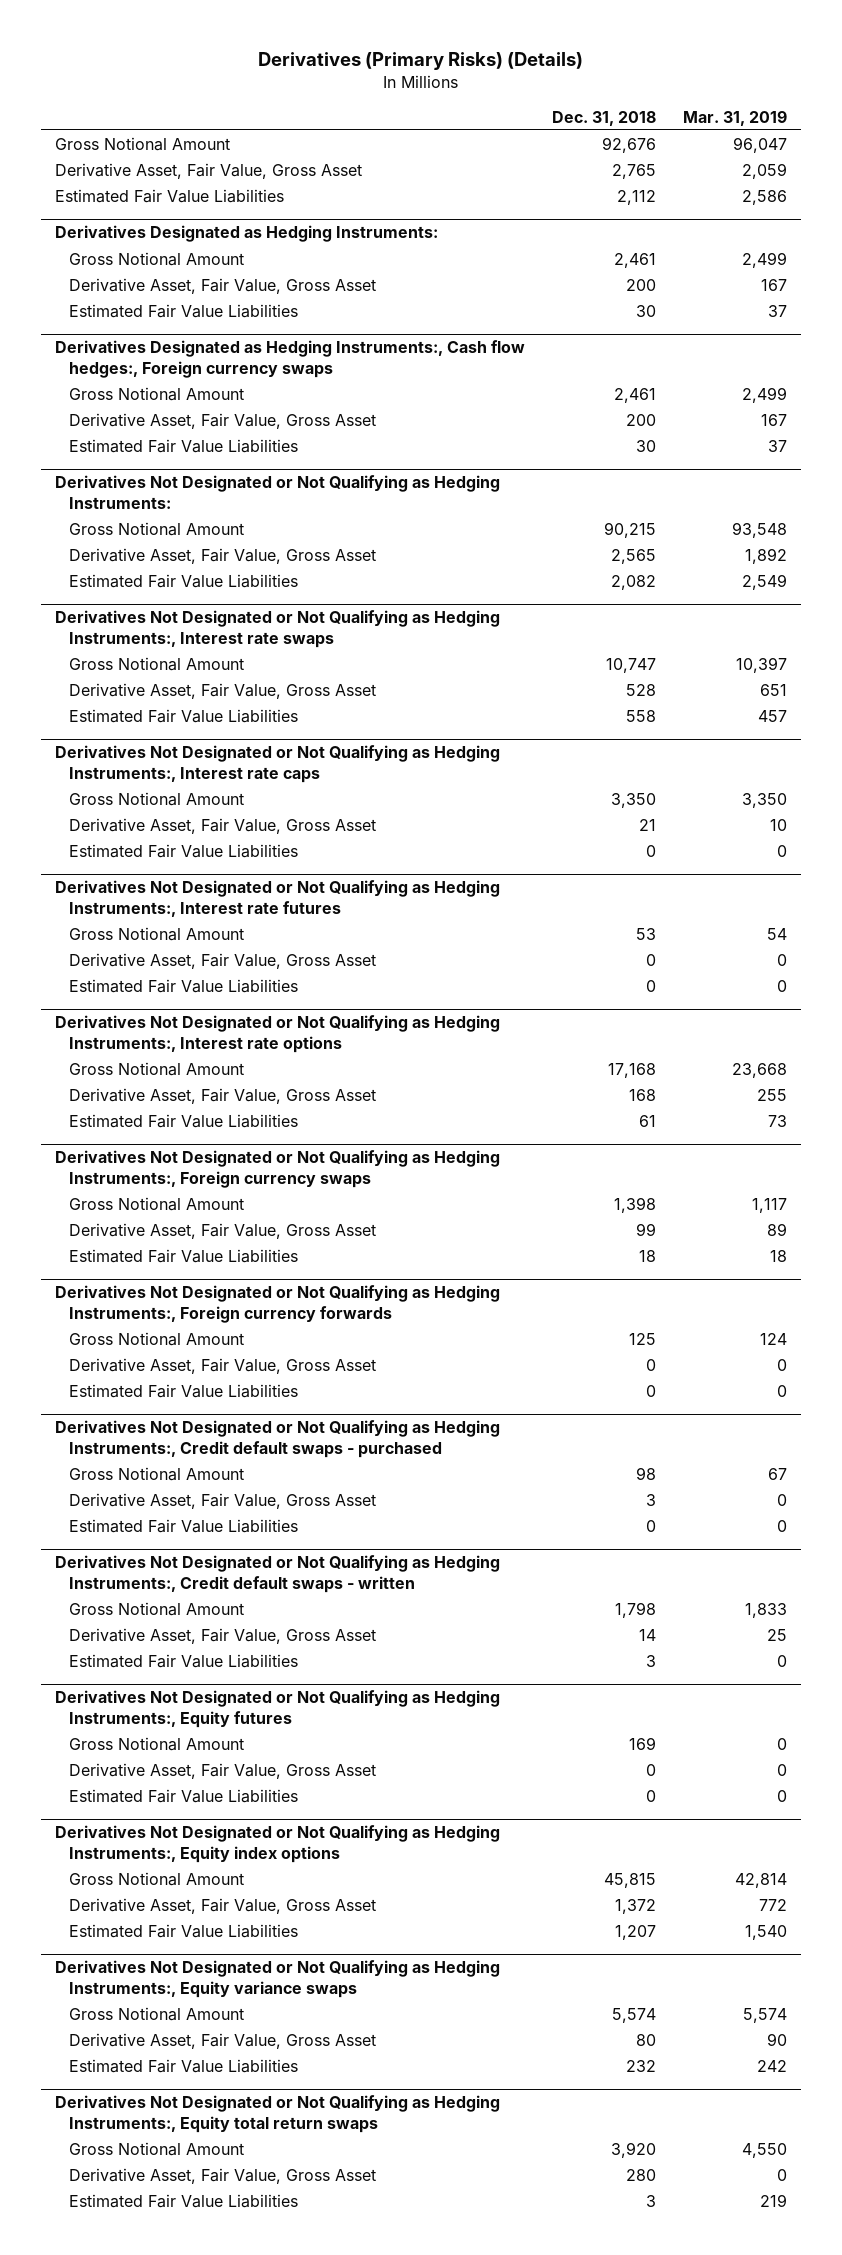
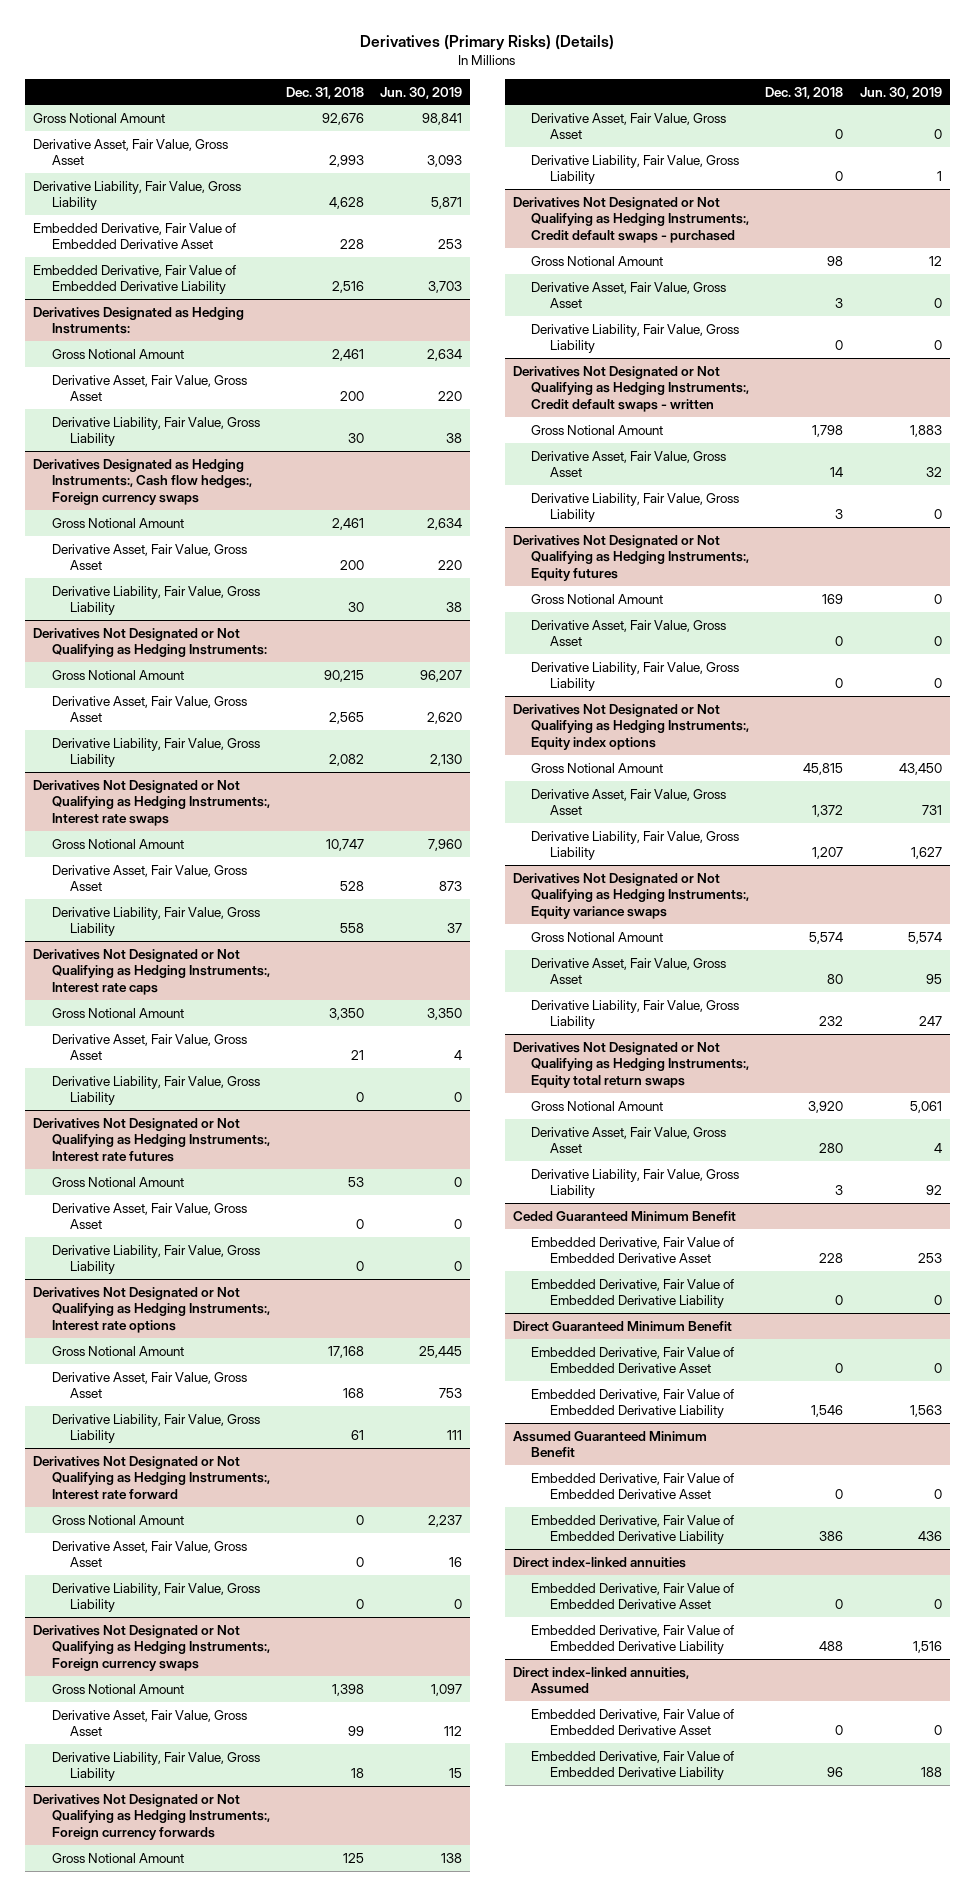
[683,109,788,126] Mar. 31, 2019 -> none
none -> [380,86,463,99] Jun. 30, 2019
[612,163,657,179] 2,765 -> [329,155,365,168] 2,993
[54,188,284,203] Estimated Fair Value Liabilities -> [33,180,242,211] Derivative Liability, Fair Value, Gross Liability
[617,189,657,205] 2,112 -> [329,197,365,210] 4,628
none -> [33,222,237,250] Embedded Derivative, Fair Value of Embedded Derivative Asset
none -> [33,264,237,295] Embedded Derivative, Fair Value of Embedded Derivative Liability
[68,303,298,318] Estimated Fair Value Liabilities -> [51,416,260,447] Derivative Liability, Fair Value, Gross Liability
[68,438,298,453] Estimated Fair Value Liabilities -> [51,585,260,616] Derivative Liability, Fair Value, Gross Liability
[68,573,298,588] Estimated Fair Value Liabilities -> [51,737,260,768] Derivative Liability, Fair Value, Gross Liability
[68,708,298,723] Estimated Fair Value Liabilities -> [51,906,260,937] Derivative Liability, Fair Value, Gross Liability
[68,843,298,858] Estimated Fair Value Liabilities -> [51,1075,260,1106] Derivative Liability, Fair Value, Gross Liability
[68,978,298,993] Estimated Fair Value Liabilities -> [51,1244,260,1275] Derivative Liability, Fair Value, Gross Liability
[68,1113,298,1128] Estimated Fair Value Liabilities -> [51,1413,260,1444] Derivative Liability, Fair Value, Gross Liability
none -> [33,1455,270,1500] Derivatives Not Designated or Not Qualifying as Hedging Instruments:, Interest rate forward
none -> [51,1514,184,1525] Gross Notional Amount
none -> [51,1540,247,1568] Derivative Asset, Fair Value, Gross Asset
none -> [51,1582,260,1613] Derivative Liability, Fair Value, Gross Liability
[68,1248,298,1263] Estimated Fair Value Liabilities -> [51,1751,260,1782] Derivative Liability, Fair Value, Gross Liability
[68,1383,298,1398] Estimated Fair Value Liabilities -> [531,154,740,185] Derivative Liability, Fair Value, Gross Liability
[68,1518,298,1533] Estimated Fair Value Liabilities -> [531,323,740,354] Derivative Liability, Fair Value, Gross Liability
[68,1653,298,1668] Estimated Fair Value Liabilities -> [531,492,740,523] Derivative Liability, Fair Value, Gross Liability
[68,1788,298,1803] Estimated Fair Value Liabilities -> [531,661,740,692] Derivative Liability, Fair Value, Gross Liability
[68,1923,298,1938] Estimated Fair Value Liabilities -> [531,830,740,861] Derivative Liability, Fair Value, Gross Liability
[68,2058,298,2073] Estimated Fair Value Liabilities -> [531,999,740,1030] Derivative Liability, Fair Value, Gross Liability
[68,2193,298,2208] Estimated Fair Value Liabilities -> [531,1168,740,1199] Derivative Liability, Fair Value, Gross Liability
none -> [512,1210,736,1221] Ceded Guaranteed Minimum Benefit
none -> [531,1236,735,1264] Embedded Derivative, Fair Value of Embedded Derivative Asset
none -> [531,1278,735,1309] Embedded Derivative, Fair Value of Embedded Derivative Liability
none -> [512,1320,732,1331] Direct Guaranteed Minimum Benefit
none -> [531,1346,735,1374] Embedded Derivative, Fair Value of Embedded Derivative Asset
none -> [531,1388,735,1419] Embedded Derivative, Fair Value of Embedded Derivative Liability
none -> [512,1430,707,1458] Assumed Guaranteed Minimum Benefit
none -> [531,1472,735,1500] Embedded Derivative, Fair Value of Embedded Derivative Asset
none -> [531,1514,735,1545] Embedded Derivative, Fair Value of Embedded Derivative Liability
none -> [512,1556,686,1568] Direct index-linked annuities
none -> [531,1582,735,1610] Embedded Derivative, Fair Value of Embedded Derivative Asset
none -> [531,1624,735,1655] Embedded Derivative, Fair Value of Embedded Derivative Liability
none -> [512,1666,689,1695] Direct index-linked annuities, Assumed
none -> [531,1708,735,1736] Embedded Derivative, Fair Value of Embedded Derivative Asset
none -> [531,1750,735,1781] Embedded Derivative, Fair Value of Embedded Derivative Liability

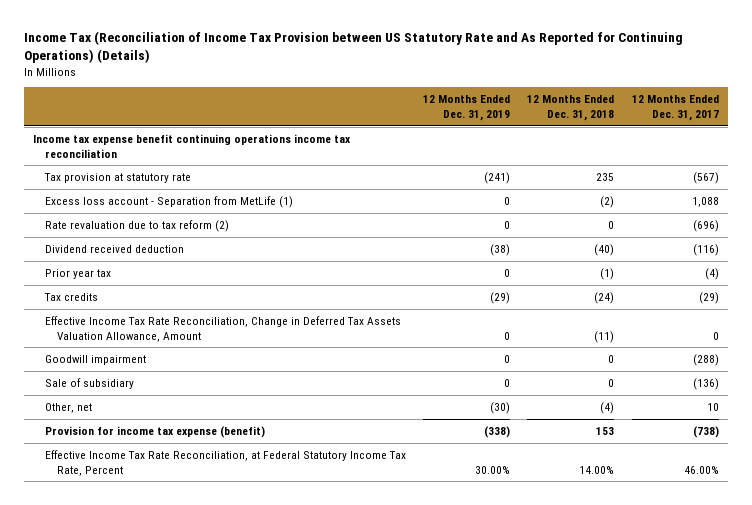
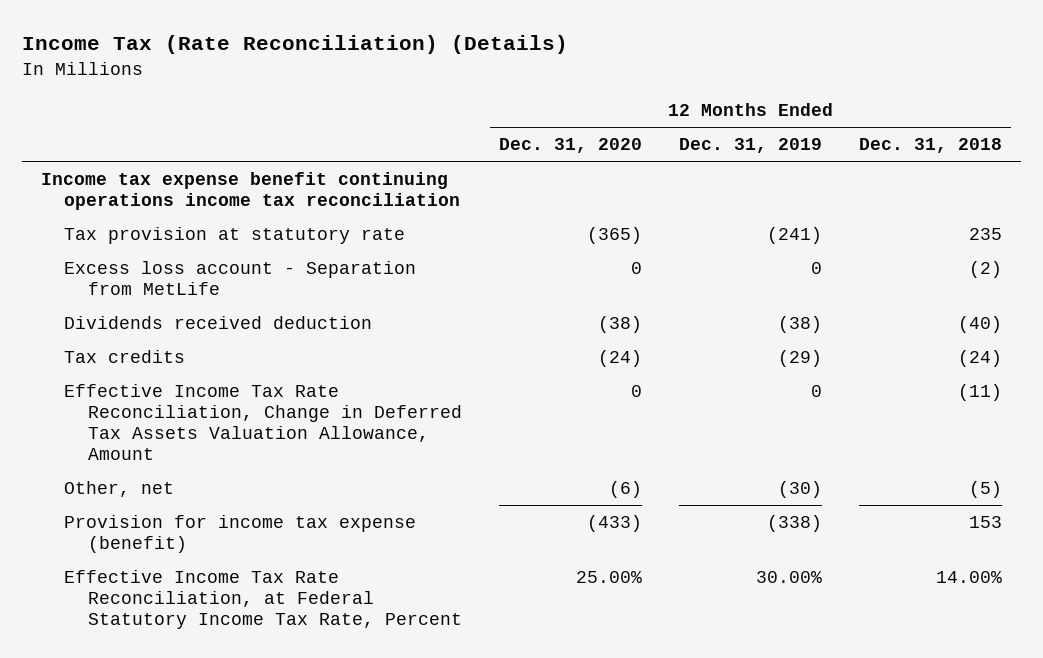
[24,31,684,64] Income Tax (Reconciliation of Income Tax Provision between US Statutory Rate and As Reported for Continuing Operations) (Details) -> [22,35,569,55] Income Tax (Rate Reconciliation) (Details)
[631,95,719,121] 12 Months Ended Dec. 31, 2017 -> none
none -> [499,138,643,154] Dec. 31, 2020
[44,219,229,232] Rate revaluation due to tax reform (2) -> none
[44,268,111,279] Prior year tax -> none
[44,195,293,208] Excess loss account - Separation from MetLife (1) -> [64,261,417,296] Excess loss account - Separation from MetLife
[44,244,184,253] Dividend received deduction -> [64,316,373,330] Dividends received deduction
[44,354,146,365] Goodwill impairment -> none
[44,377,134,389] Sale of subsidiary -> none
[600,401,615,414] (4) -> [969,481,1003,499] (5)

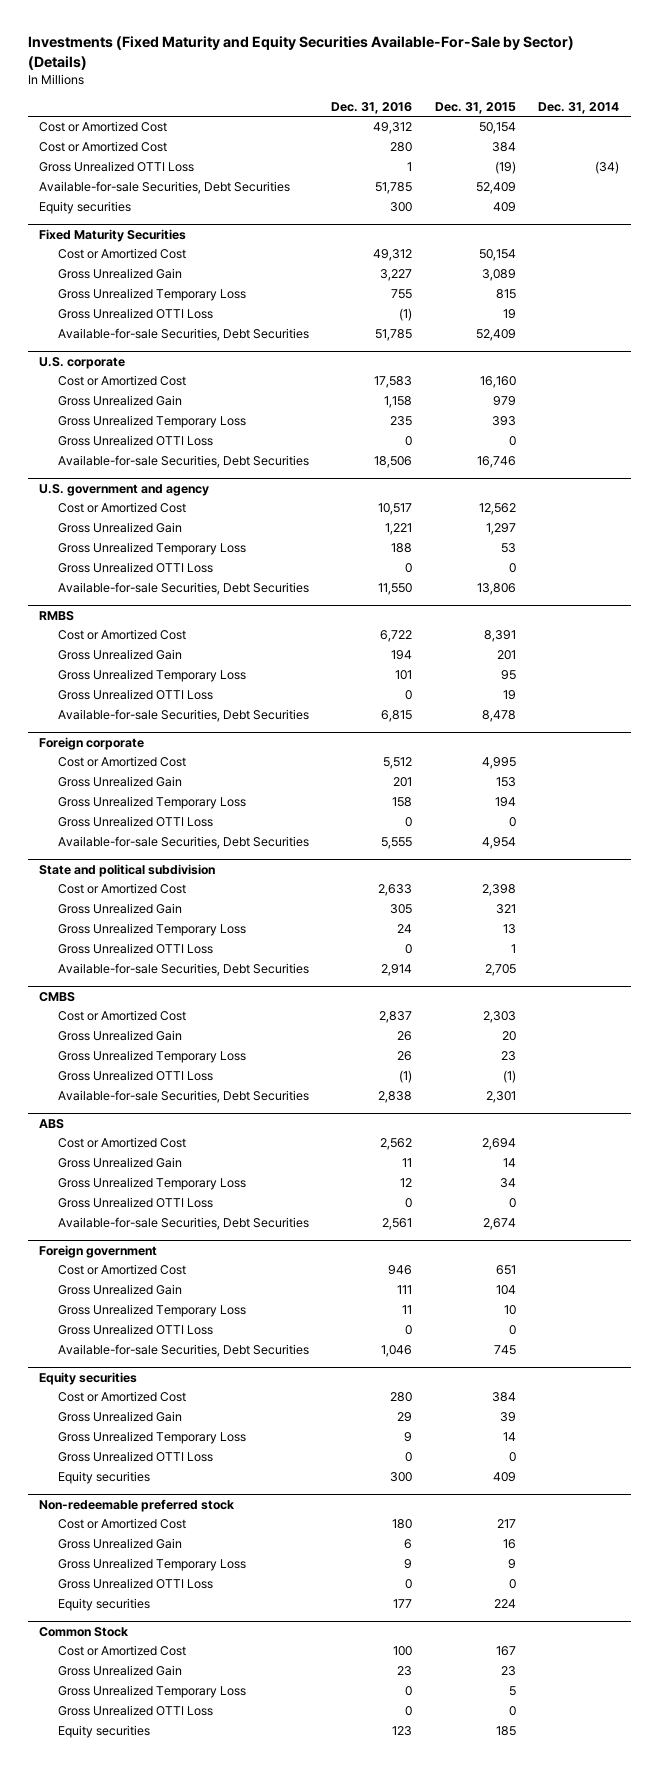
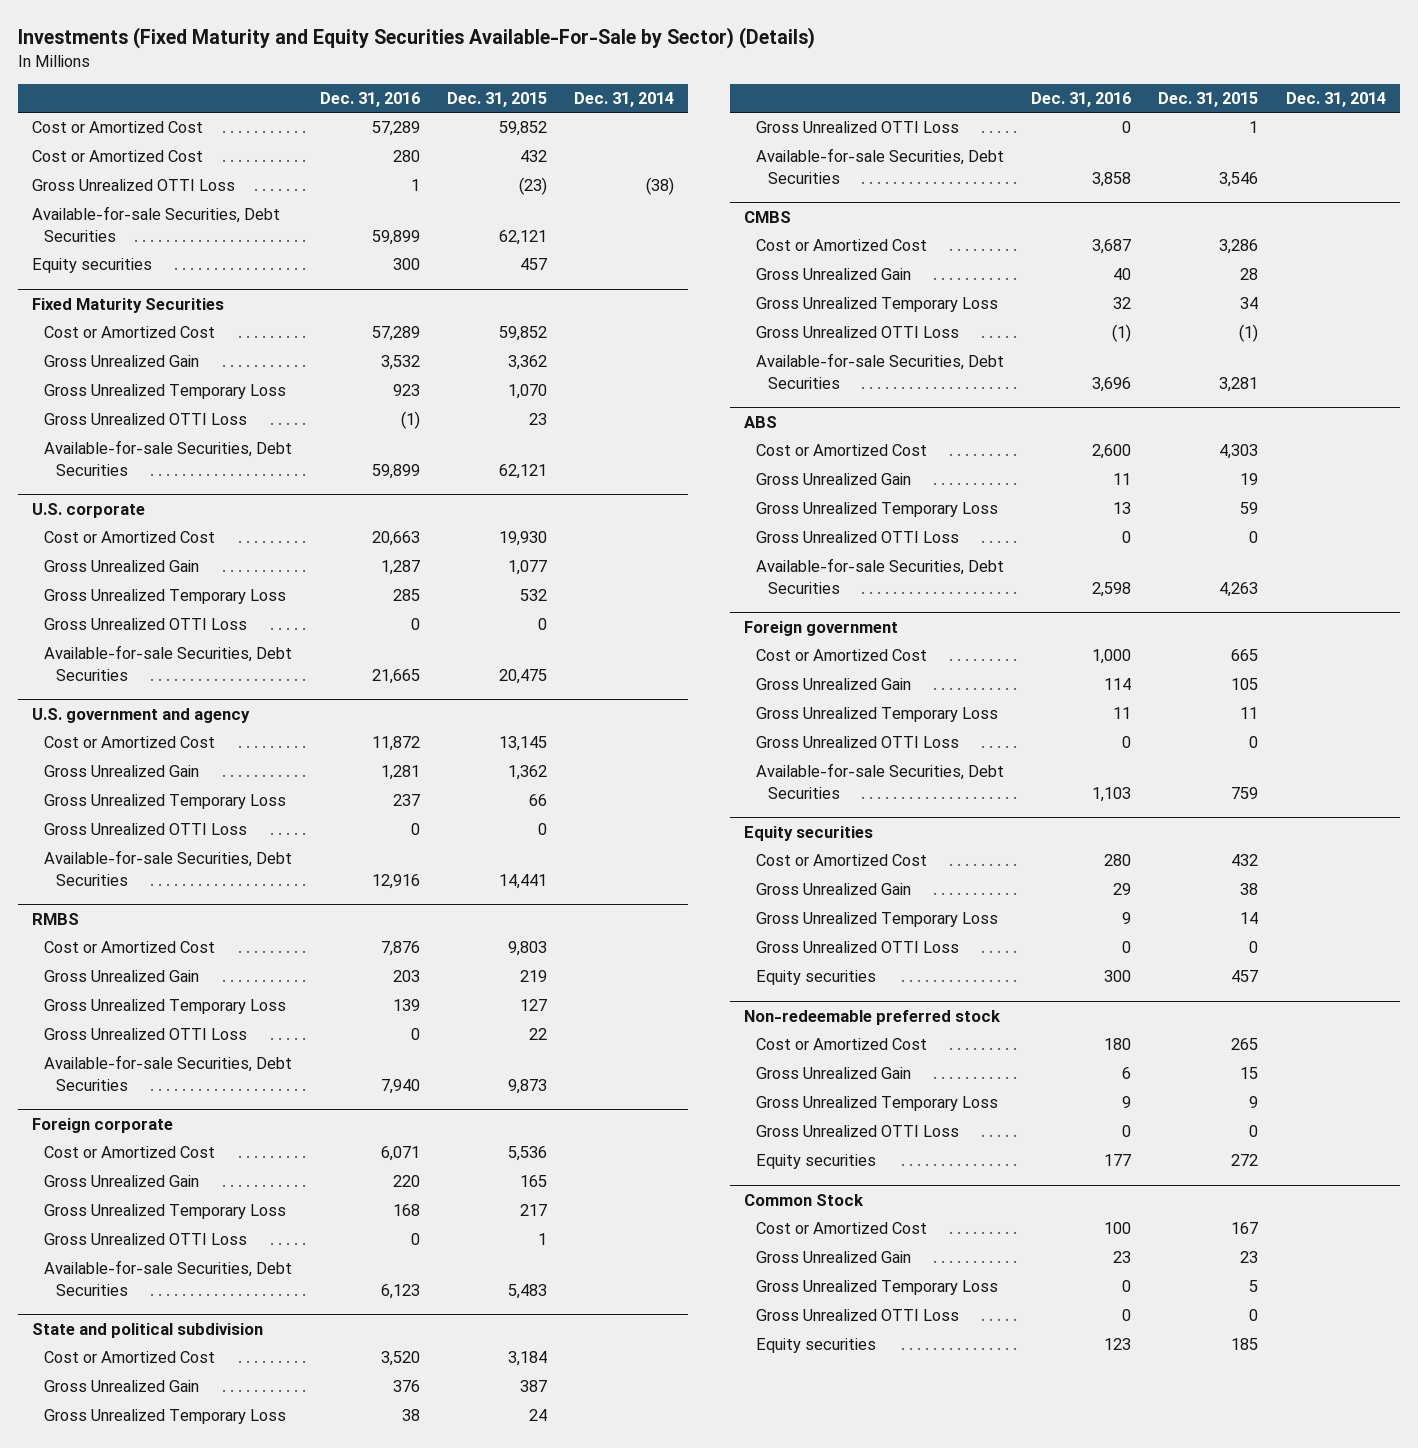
[373,122,413,135] 49,312 -> [371,121,420,137] 57,289
[478,122,516,135] 50,154 -> [498,121,547,137] 59,852
[491,142,516,153] 384 -> [519,150,547,163] 432
[494,161,516,175] (19) -> [518,177,547,196] (23)
[595,161,620,175] (34) -> [646,177,675,196] (38)
[375,182,413,195] 51,785 -> [371,229,420,245] 59,899
[475,182,516,195] 52,409 -> [498,229,547,245] 62,121
[492,202,516,213] 409 -> [519,258,547,271] 457
[373,249,413,262] 49,312 -> [371,326,420,342] 57,289
[478,249,516,262] 50,154 -> [498,326,547,342] 59,852
[380,269,413,282] 3,227 -> [380,355,420,371] 3,532
[481,269,516,282] 3,089 -> [507,355,547,371] 3,362
[391,289,413,300] 755 -> [392,384,420,397] 923
[495,289,516,300] 815 -> [507,384,547,400] 1,070
[502,309,516,320] 19 -> [528,413,547,426] 23
[375,329,413,342] 51,785 -> [371,463,420,479] 59,899
[475,329,516,342] 52,409 -> [498,463,547,479] 62,121
[374,376,413,389] 17,583 -> [371,531,420,547] 20,663
[479,376,516,389] 16,160 -> [498,531,547,547] 19,930
[384,396,413,409] 1,158 -> [380,560,420,576] 1,287
[492,396,516,407] 979 -> [507,560,547,576] 1,077
[390,416,413,427] 235 -> [392,589,420,602] 285
[491,416,516,427] 393 -> [519,589,547,602] 532
[374,456,413,469] 18,506 -> [371,668,420,684] 21,665
[476,456,516,469] 16,746 -> [498,668,547,684] 20,475
[378,503,413,516] 10,517 -> [371,736,420,752] 11,872
[478,503,516,516] 12,562 -> [498,736,547,752] 13,145
[385,523,413,536] 1,221 -> [380,765,420,781] 1,281
[485,523,516,536] 1,297 -> [507,765,547,781] 1,362
[391,543,413,554] 188 -> [392,794,420,807] 237
[500,543,516,554] 53 -> [528,794,547,807] 66
[378,583,413,596] 11,550 -> [371,873,420,889] 12,916
[476,583,516,596] 13,806 -> [498,873,547,889] 14,441
[380,630,413,643] 6,722 -> [380,941,420,957] 7,876
[483,630,516,643] 8,391 -> [507,941,547,957] 9,803
[391,650,413,661] 194 -> [392,970,420,983] 203
[496,650,516,661] 201 -> [519,970,547,983] 219
[395,670,413,681] 101 -> [392,999,420,1012] 139
[500,670,516,681] 95 -> [519,999,547,1012] 127
[502,690,516,701] 19 -> [528,1028,547,1041] 22
[381,710,413,723] 6,815 -> [380,1078,420,1094] 7,940
[481,710,516,723] 8,478 -> [507,1078,547,1094] 9,873
[383,757,413,770] 5,512 -> [380,1146,420,1162] 6,071
[481,757,516,770] 4,995 -> [507,1146,547,1162] 5,536
[393,777,413,788] 201 -> [392,1175,420,1188] 220
[495,777,516,788] 153 -> [519,1175,547,1188] 165
[392,797,413,808] 158 -> [392,1204,420,1217] 168
[494,797,516,808] 194 -> [519,1204,547,1217] 217
[508,817,516,828] 0 -> [537,1233,547,1246] 1
[381,837,413,850] 5,555 -> [380,1283,420,1299] 6,123
[481,837,516,850] 4,954 -> [507,1283,547,1299] 5,483
[378,884,413,897] 2,633 -> [380,1351,420,1367] 3,520
[481,884,516,897] 2,398 -> [507,1351,547,1367] 3,184
[390,904,413,915] 305 -> [392,1380,420,1393] 376
[495,904,516,915] 321 -> [519,1380,547,1393] 387
[397,924,413,934] 24 -> [401,1409,420,1422] 38
[502,924,516,935] 13 -> [528,1409,547,1422] 24
[381,964,413,977] 2,914 -> [1092,171,1132,187] 3,858
[484,964,516,977] 2,705 -> [1219,171,1259,187] 3,546
[379,1011,413,1024] 2,837 -> [1092,239,1132,255] 3,687
[482,1011,516,1024] 2,303 -> [1219,239,1259,255] 3,286
[397,1031,413,1042] 26 -> [1113,268,1132,281] 40
[501,1031,516,1042] 20 -> [1240,268,1259,281] 28
[397,1051,413,1062] 26 -> [1113,297,1132,310] 32
[500,1051,516,1062] 23 -> [1240,297,1259,310] 34
[378,1091,413,1104] 2,838 -> [1092,376,1132,392] 3,696
[485,1091,516,1104] 2,301 -> [1219,376,1259,392] 3,281
[380,1138,413,1151] 2,562 -> [1092,444,1132,460] 2,600
[481,1138,516,1151] 2,694 -> [1219,444,1259,460] 4,303
[502,1158,516,1168] 14 -> [1240,473,1259,486] 19
[400,1178,413,1188] 12 -> [1113,502,1132,515] 13
[499,1178,516,1189] 34 -> [1240,502,1259,515] 59
[382,1218,413,1231] 2,561 -> [1092,581,1132,597] 2,598
[482,1218,516,1231] 2,674 -> [1219,581,1259,597] 4,263
[388,1265,413,1276] 946 -> [1092,649,1132,665] 1,000
[495,1265,516,1276] 651 -> [1231,649,1259,662] 665
[397,1285,413,1295] 111 -> [1104,678,1132,691] 114
[495,1285,516,1296] 104 -> [1231,678,1259,691] 105
[503,1305,516,1316] 10 -> [1240,707,1259,720] 11
[381,1345,413,1358] 1,046 -> [1092,786,1132,802] 1,103
[493,1345,516,1356] 745 -> [1231,786,1259,799] 759
[491,1392,516,1403] 384 -> [1231,854,1259,867] 432
[499,1412,516,1423] 39 -> [1240,883,1259,896] 38
[492,1472,516,1483] 409 -> [1231,970,1259,983] 457
[496,1519,516,1529] 217 -> [1231,1038,1259,1051] 265
[502,1539,516,1550] 16 -> [1240,1067,1259,1080] 15
[493,1599,516,1609] 224 -> [1231,1154,1259,1167] 272

